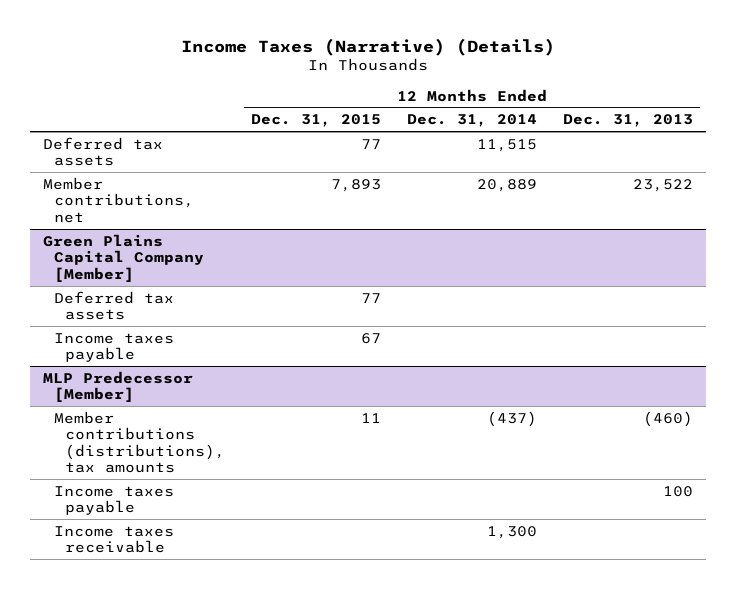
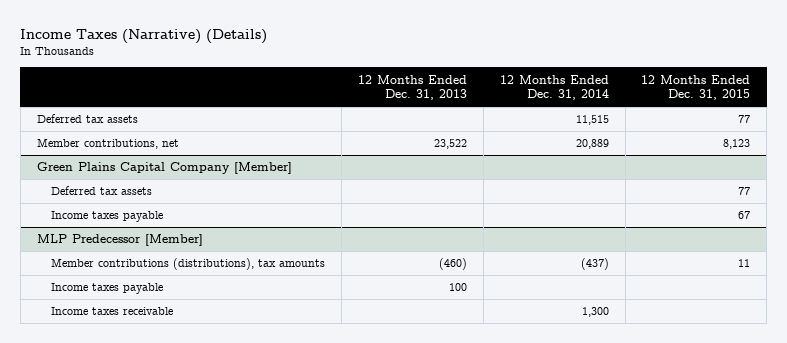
[330,178,381,192] 7,893 -> [723,139,751,150] 8,123

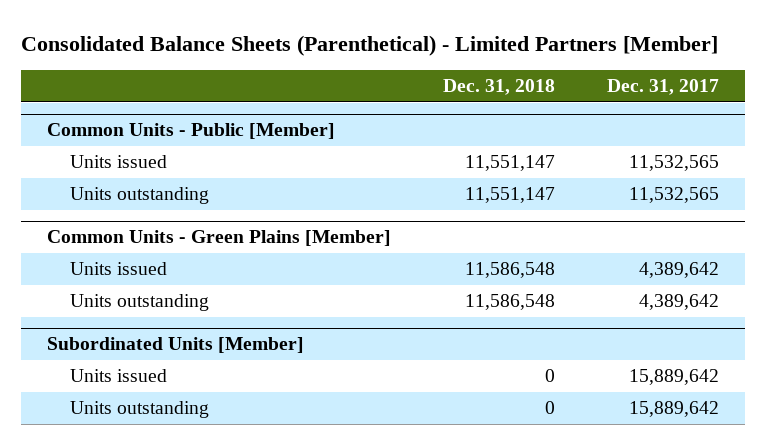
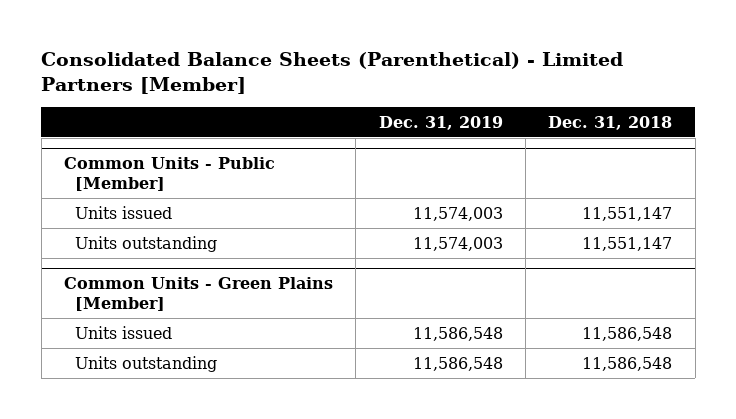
[607,79,720,96] Dec. 31, 2017 -> none
none -> [378,115,503,130] Dec. 31, 2019
[47,337,305,354] Subordinated Units [Member] -> none
[70,369,168,383] Units issued -> none
[70,401,210,419] Units outstanding -> none

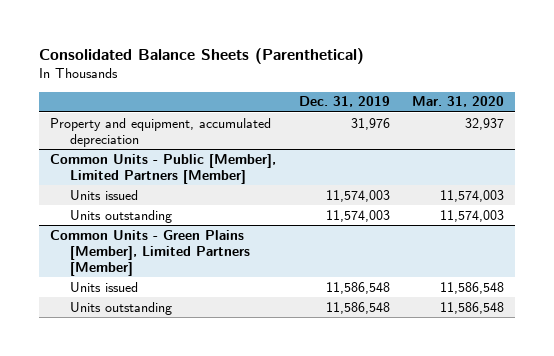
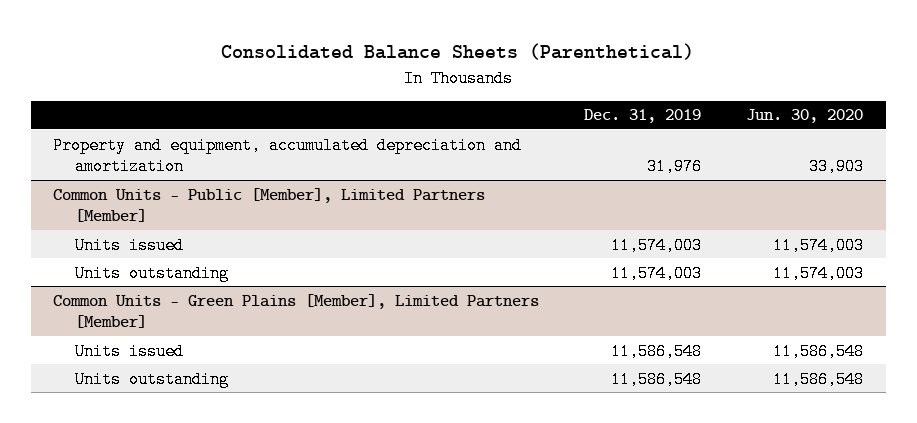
[412,96,505,108] Mar. 31, 2020 -> none
none -> [746,109,864,124] Jun. 30, 2020
[50,117,272,147] Property and equipment, accumulated depreciation -> [53,136,523,176] Property and equipment, accumulated depreciation and amortization

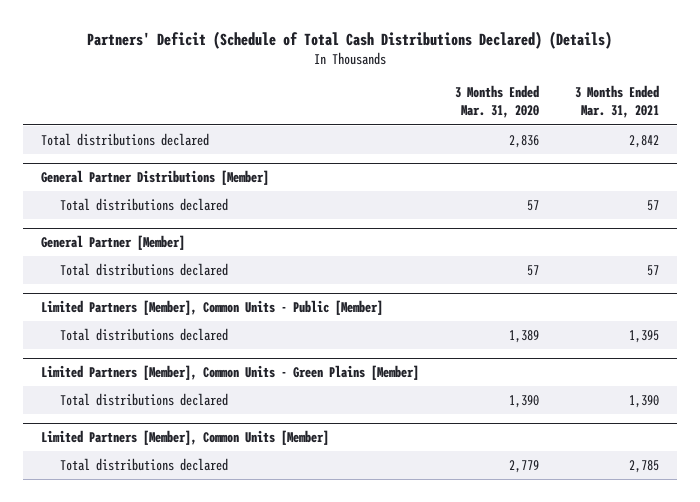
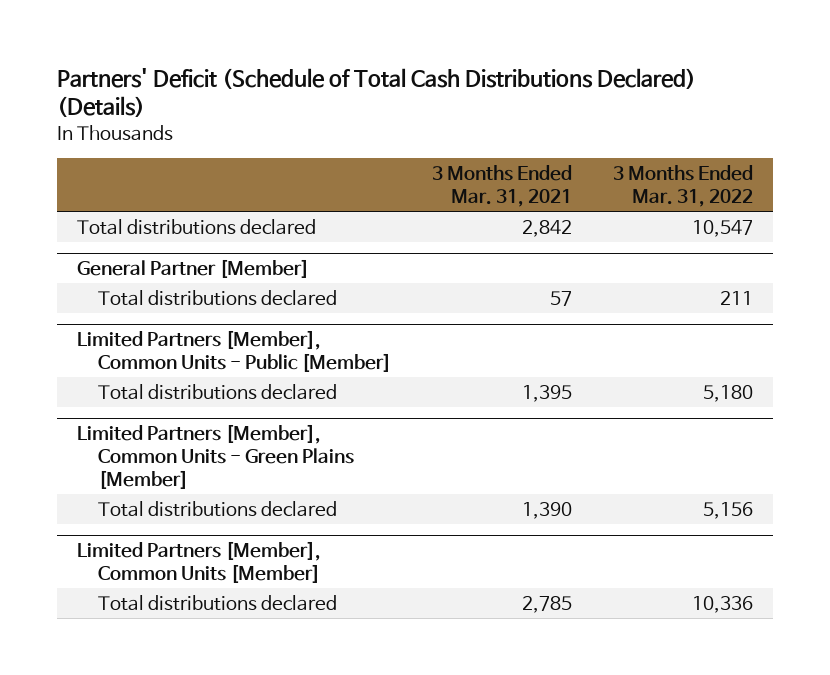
[455,85,540,119] 3 Months Ended Mar. 31, 2020 -> none
none -> [612,164,753,207] 3 Months Ended Mar. 31, 2022
[41,170,270,186] General Partner Distributions [Member] -> none
[59,197,228,211] Total distributions declared -> none

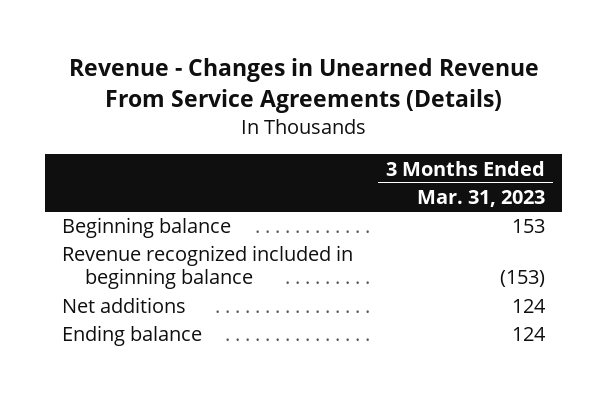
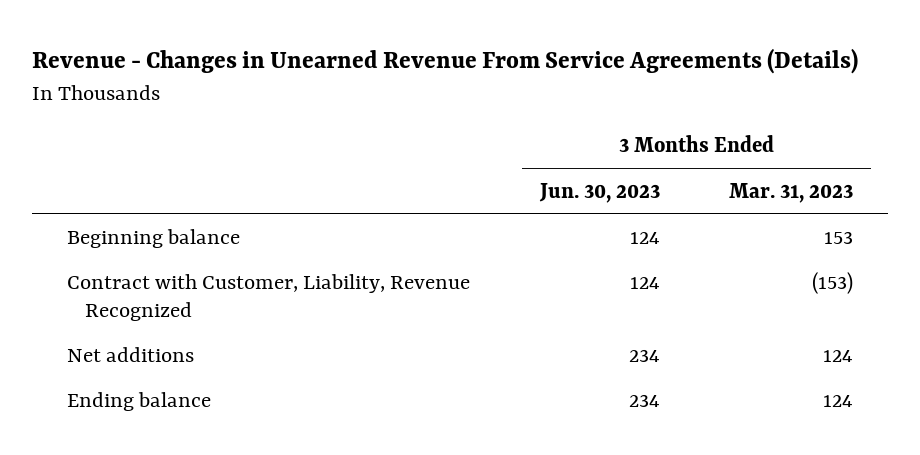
none -> [538,182,660,203] Jun. 30, 2023
[62,245,354,290] Revenue recognized included in beginning balance -> [66,274,470,322] Contract with Customer, Liability, Revenue Recognized

